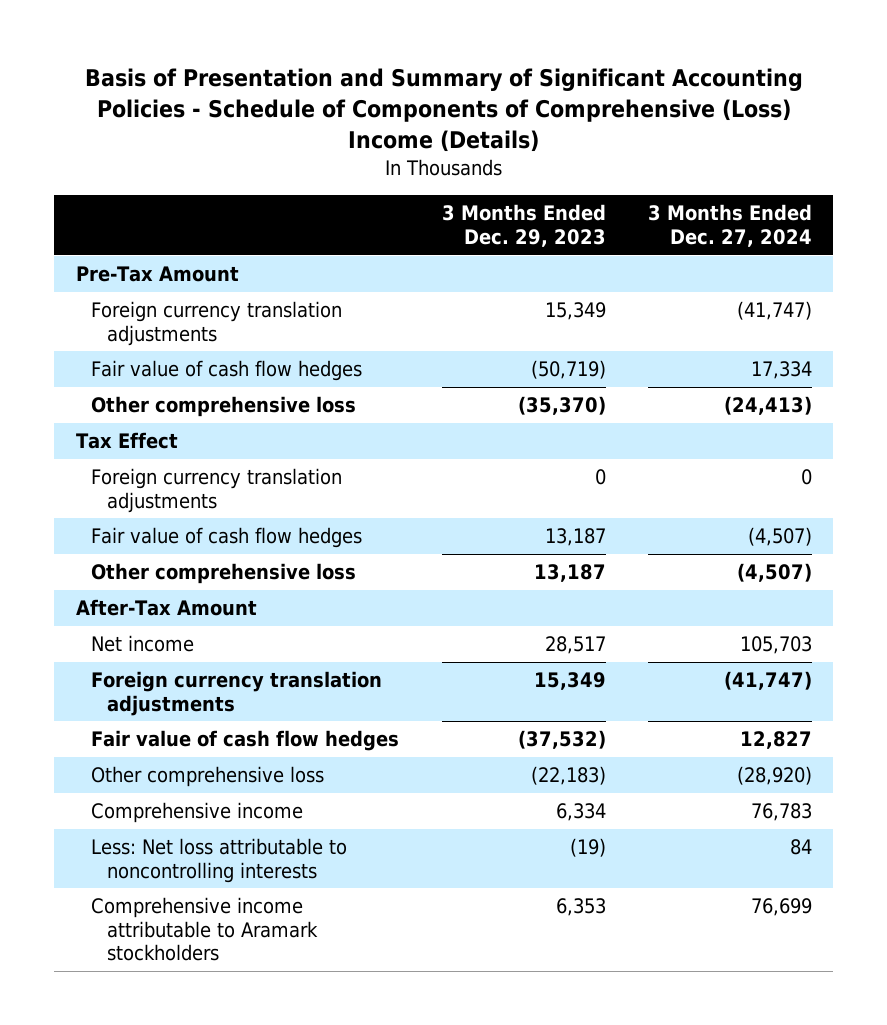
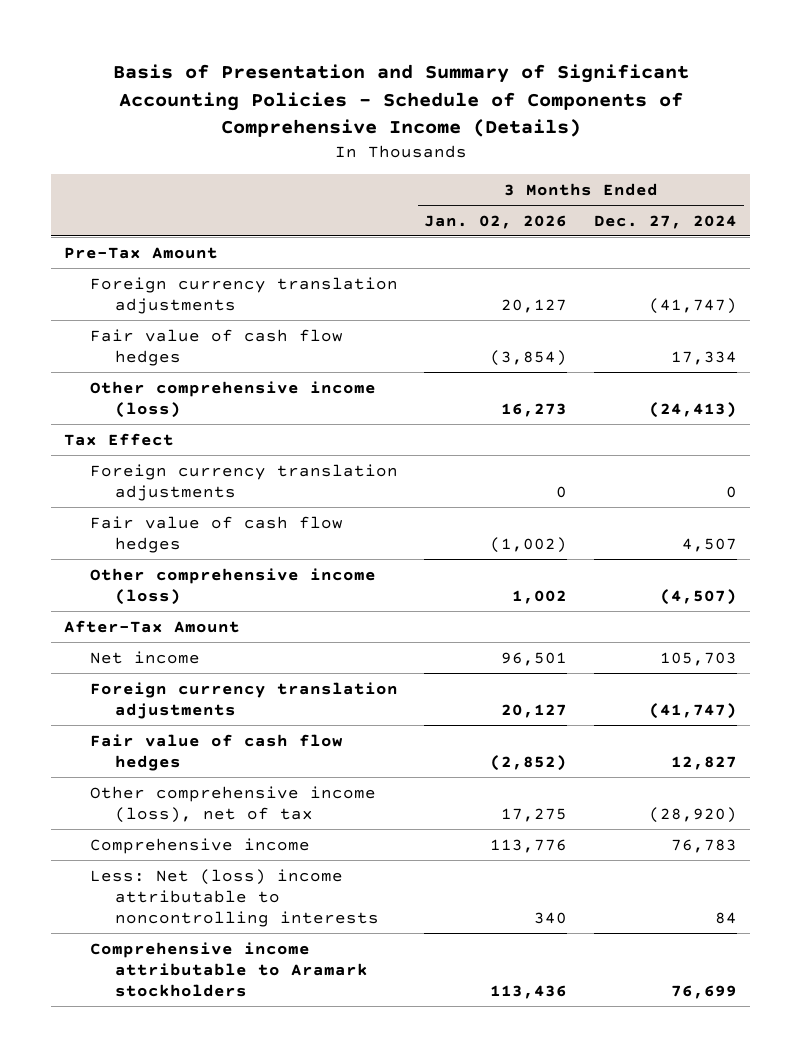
[84,67,803,153] Basis of Presentation and Summary of Significant Accounting Policies - Schedule of Components of Comprehensive (Loss) Income (Details) -> [112,64,689,137] Basis of Presentation and Summary of Significant Accounting Policies - Schedule of Components of Comprehensive Income (Details)
[441,204,606,248] 3 Months Ended Dec. 29, 2023 -> none
none -> [424,214,568,229] Jan. 02, 2026
[91,396,357,418] Other comprehensive loss -> [89,380,376,418] Other comprehensive income (loss)
[747,527,812,547] (4,507) -> [682,537,738,552] 4,507
[91,563,357,585] Other comprehensive loss -> [89,567,376,605] Other comprehensive income (loss)
[91,766,325,788] Other comprehensive loss -> [89,785,376,823] Other comprehensive income (loss), net of tax
[91,838,348,883] Less: Net loss attributable to noncontrolling interests -> [89,868,380,928] Less: Net (loss) income attributable to noncontrolling interests

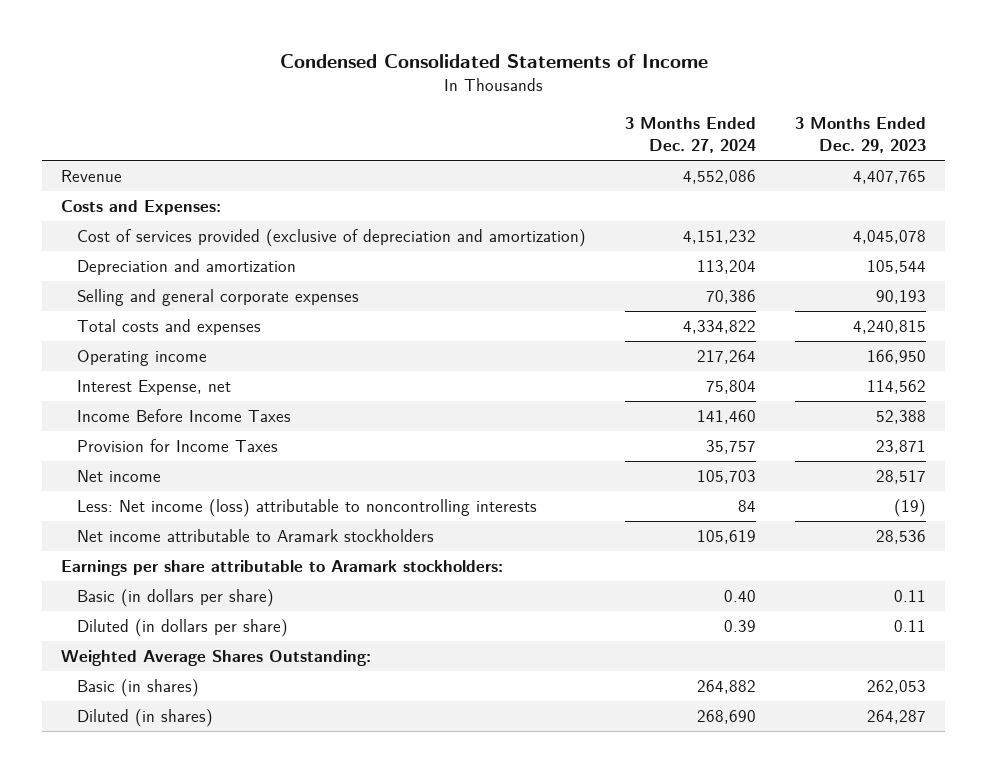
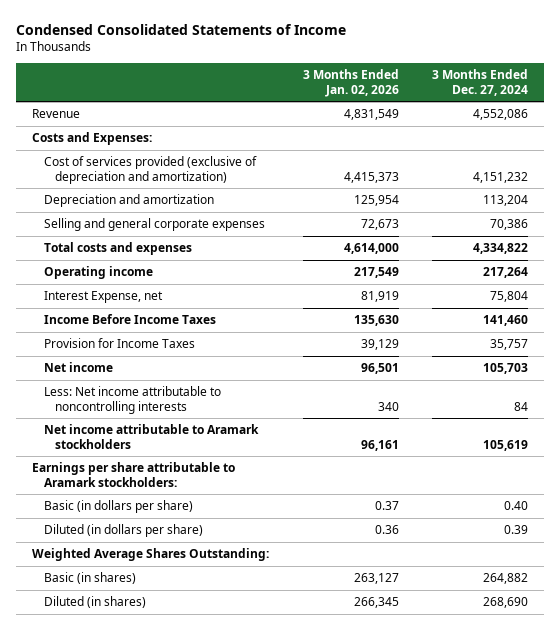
[794,117,926,154] 3 Months Ended Dec. 29, 2023 -> none
none -> [302,69,399,97] 3 Months Ended Jan. 02, 2026
[76,498,537,517] Less: Net income (loss) attributable to noncontrolling interests -> [43,386,221,414] Less: Net income attributable to noncontrolling interests

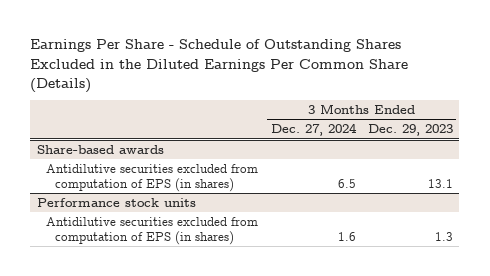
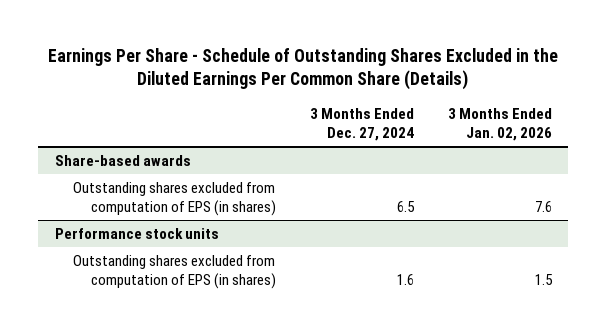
[368,124,454,137] Dec. 29, 2023 -> none
none -> [447,108,552,141] 3 Months Ended Jan. 02, 2026
[45,163,258,192] Antidilutive securities excluded from computation of EPS (in shares) -> [73,182,276,216] Outstanding shares excluded from computation of EPS (in shares)
[45,216,258,245] Antidilutive securities excluded from computation of EPS (in shares) -> [73,255,276,289] Outstanding shares excluded from computation of EPS (in shares)

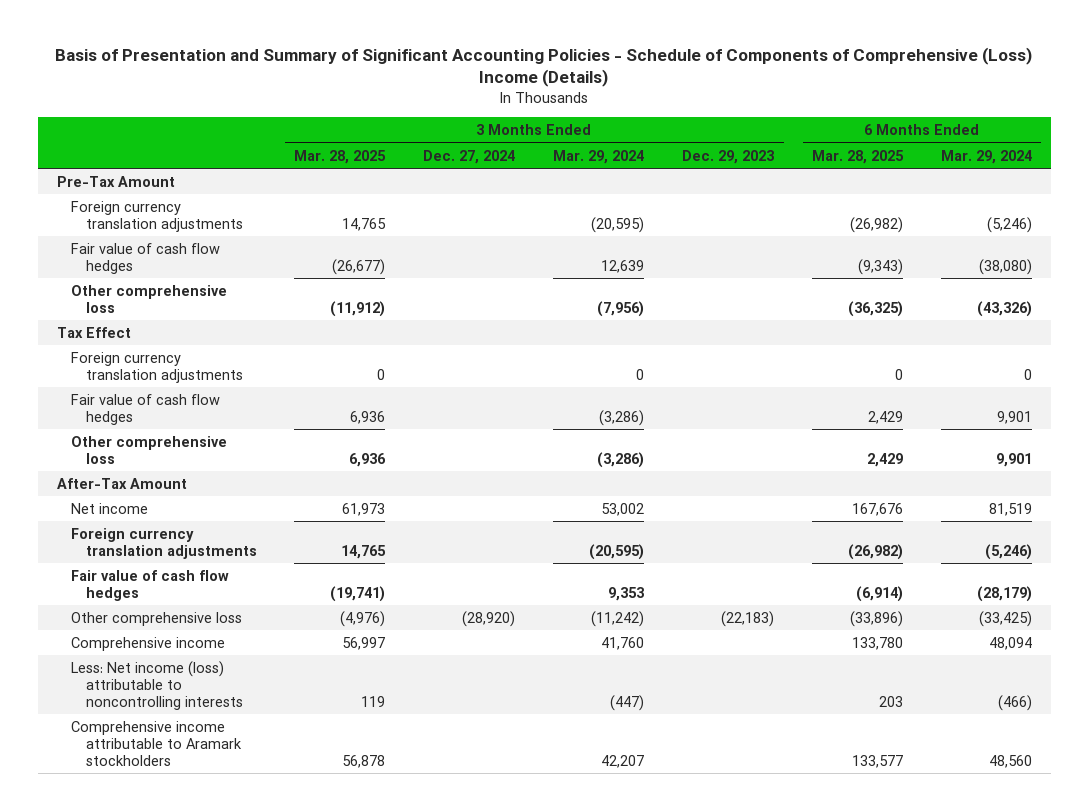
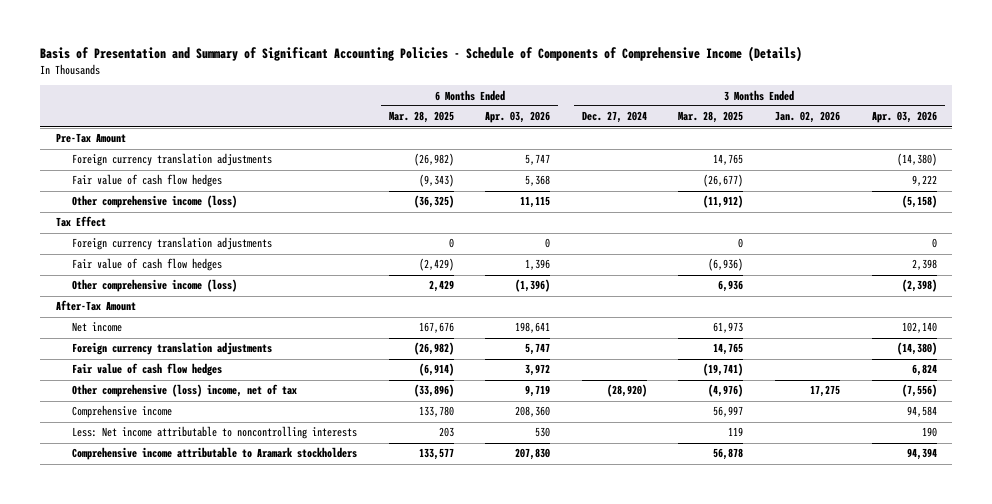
[55,46,1033,88] Basis of Presentation and Summary of Significant Accounting Policies - Schedule of Components of Comprehensive (Loss) Income (Details) -> [39,45,802,62] Basis of Presentation and Summary of Significant Accounting Policies - Schedule of Components of Comprehensive Income (Details)
[553,149,645,164] Mar. 29, 2024 -> none
[682,149,775,164] Dec. 29, 2023 -> none
[940,149,1032,164] Mar. 29, 2024 -> none
none -> [485,111,551,124] Apr. 03, 2026
none -> [775,111,841,124] Jan. 02, 2026
none -> [871,111,937,124] Apr. 03, 2026
[71,284,228,313] Other comprehensive loss -> [72,195,238,209] Other comprehensive income (loss)
[350,410,386,424] 6,936 -> [708,258,744,272] (6,936)
[867,410,903,424] 2,429 -> [418,258,454,272] (2,429)
[71,435,228,464] Other comprehensive loss -> [72,279,238,293] Other comprehensive income (loss)
[71,611,243,626] Other comprehensive loss -> [72,384,298,398] Other comprehensive (loss) income, net of tax
[71,660,243,710] Less: Net income (loss) attributable to noncontrolling interests -> [72,426,358,440] Less: Net income attributable to noncontrolling interests

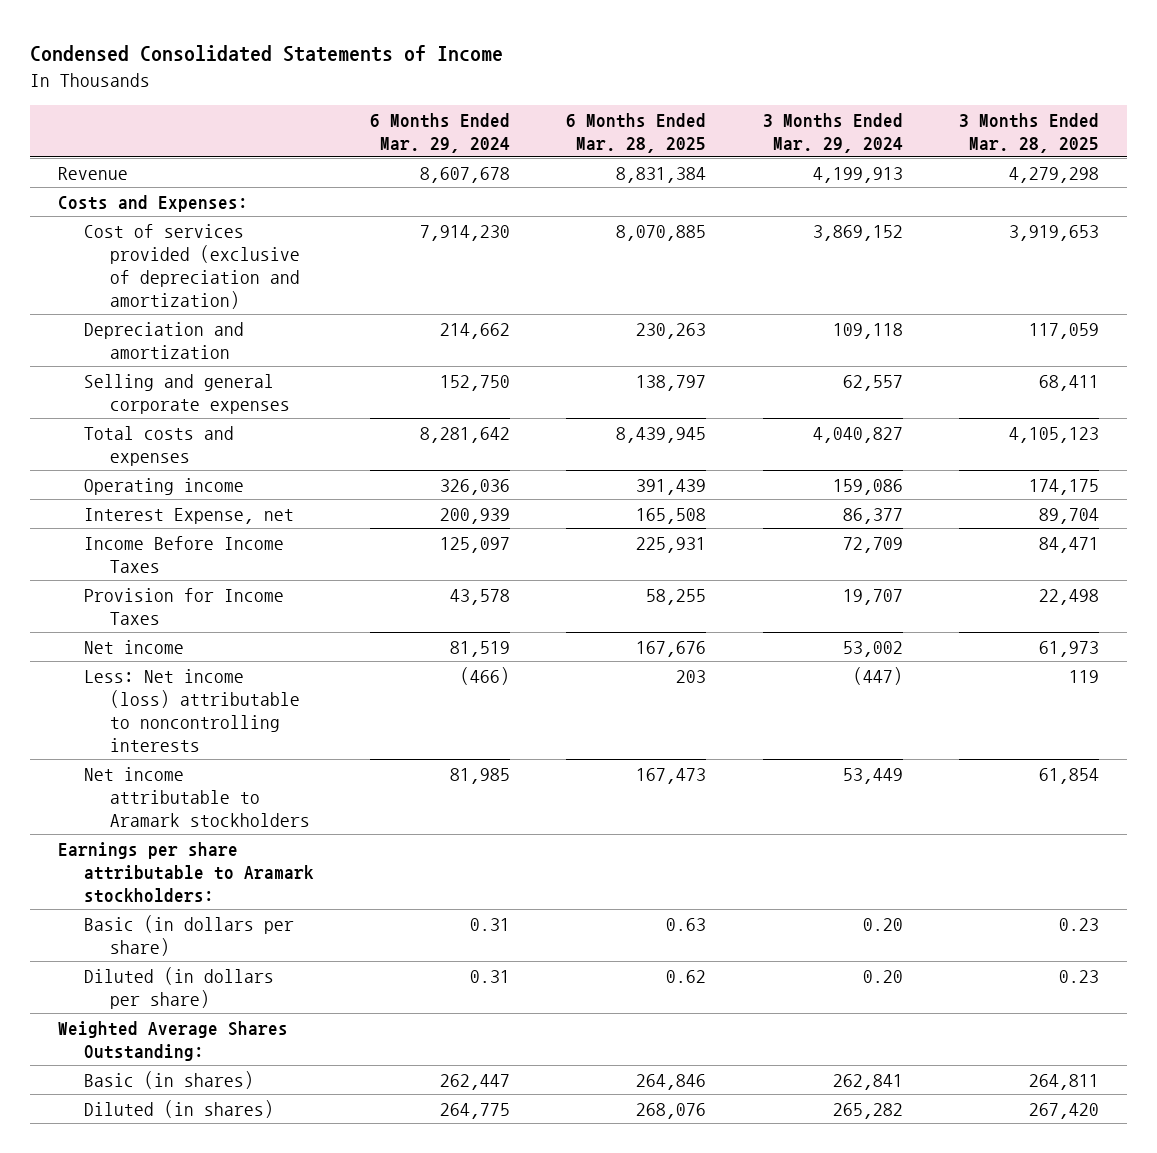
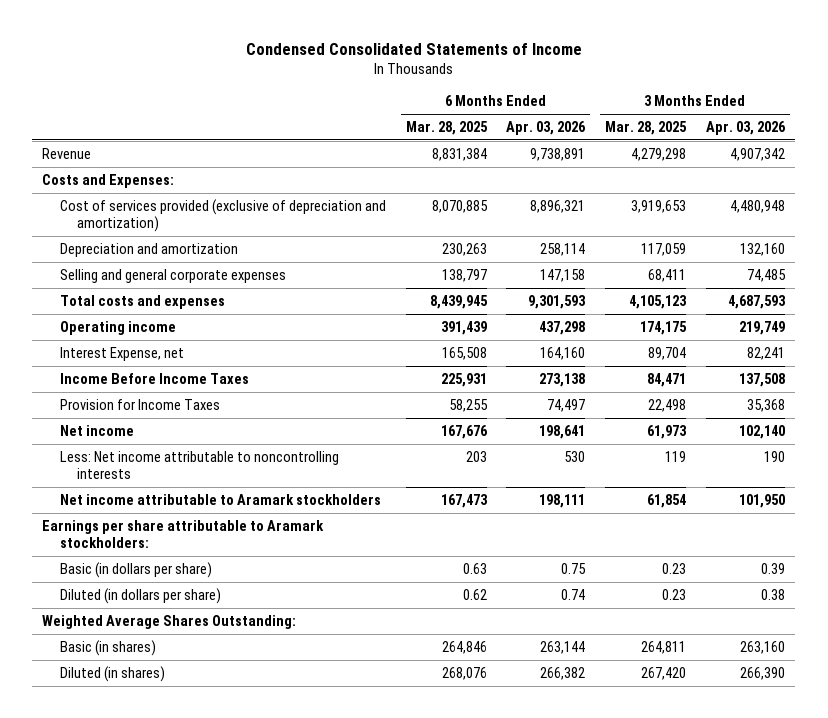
[370,112,511,153] 6 Months Ended Mar. 29, 2024 -> none
[762,112,903,153] 3 Months Ended Mar. 29, 2024 -> none
none -> [506,121,587,136] Apr. 03, 2026
none -> [706,121,787,136] Apr. 03, 2026
[84,668,301,753] Less: Net income (loss) attributable to noncontrolling interests -> [59,450,339,480] Less: Net income attributable to noncontrolling interests

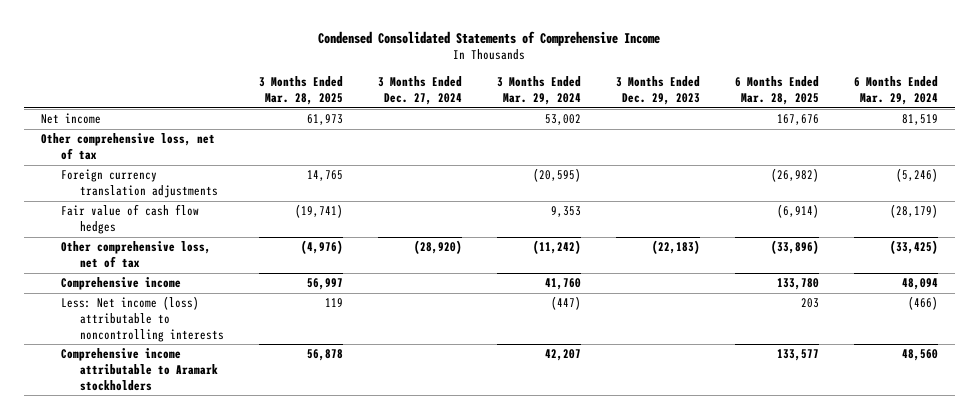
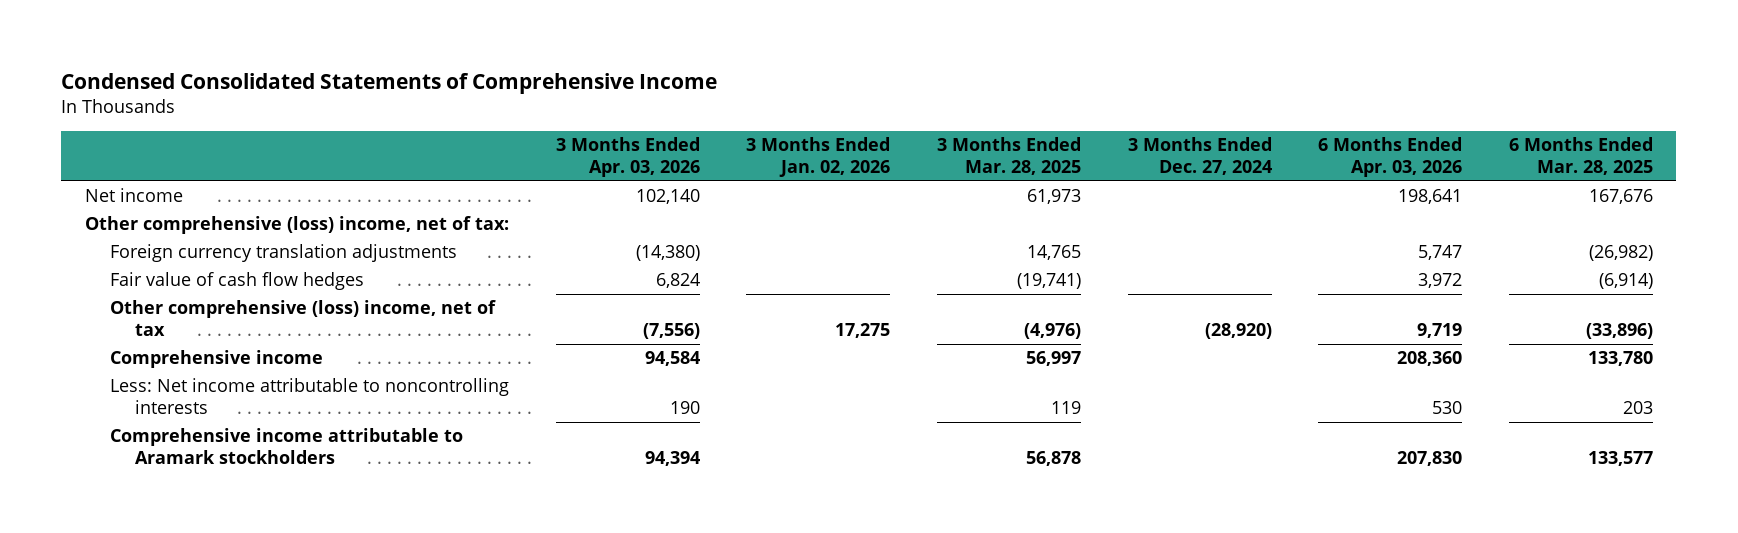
[496,76,581,105] 3 Months Ended Mar. 29, 2024 -> none
[615,76,700,105] 3 Months Ended Dec. 29, 2023 -> none
[853,76,938,105] 6 Months Ended Mar. 29, 2024 -> none
none -> [555,137,700,178] 3 Months Ended Apr. 03, 2026
none -> [746,137,891,178] 3 Months Ended Jan. 02, 2026
none -> [1318,137,1463,178] 6 Months Ended Apr. 03, 2026
[40,133,215,161] Other comprehensive loss, net of tax -> [84,216,509,235] Other comprehensive (loss) income, net of tax:
[60,241,211,269] Other comprehensive loss, net of tax -> [109,300,496,337] Other comprehensive (loss) income, net of tax
[60,296,225,342] Less: Net income (loss) attributable to noncontrolling interests -> [109,378,509,415] Less: Net income attributable to noncontrolling interests

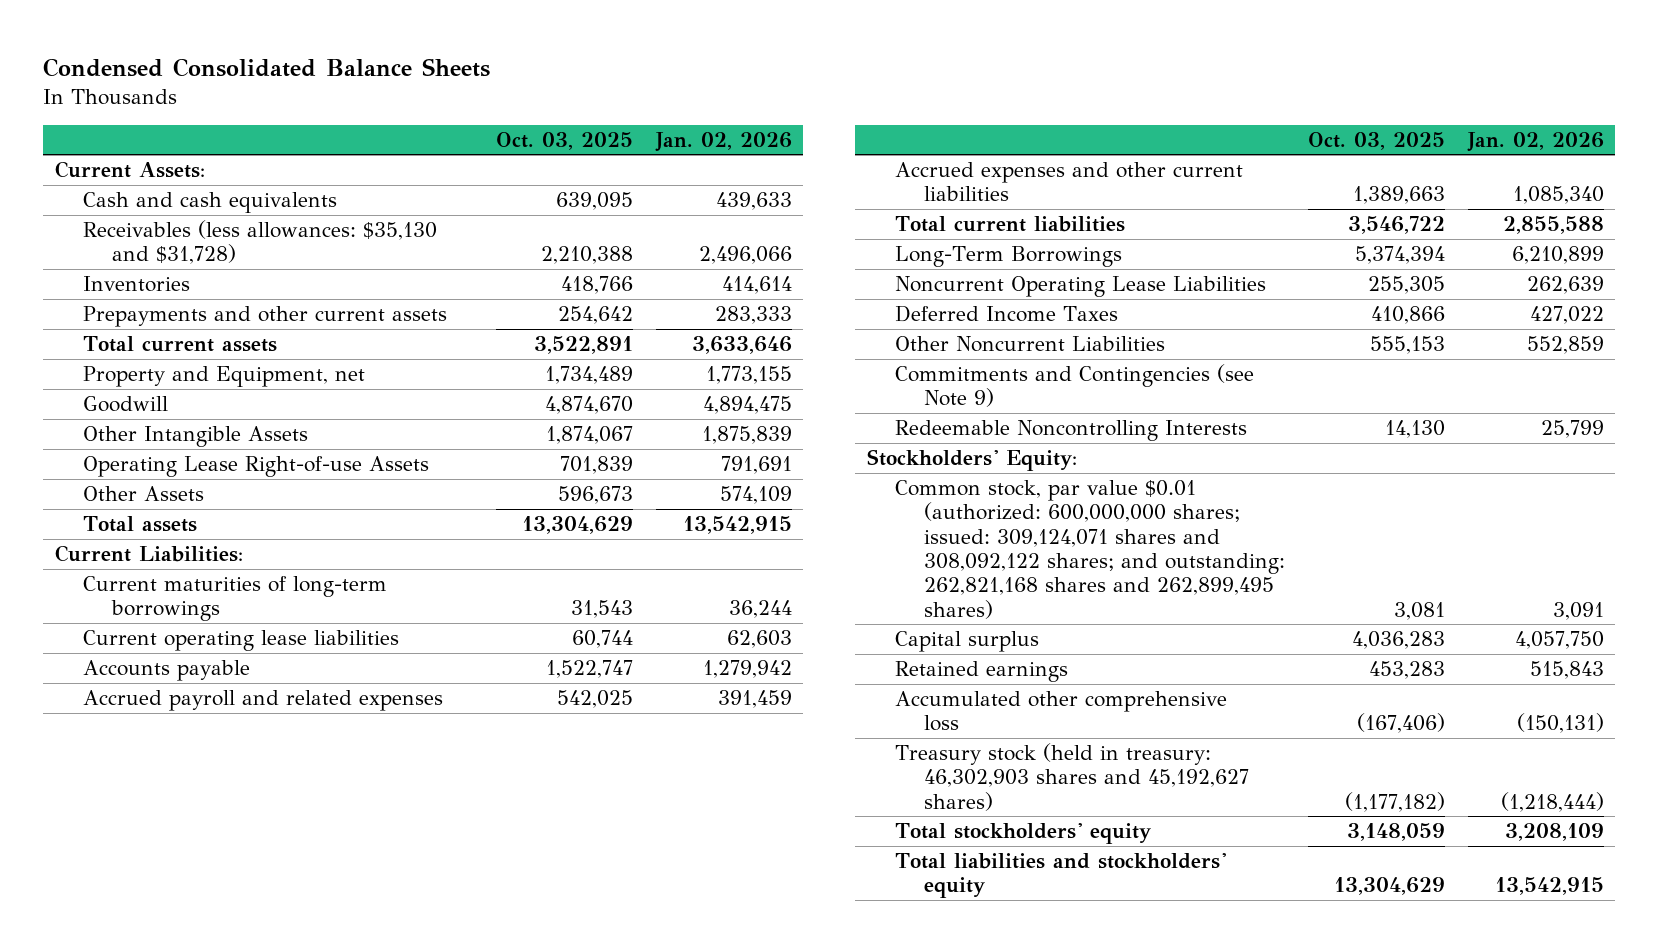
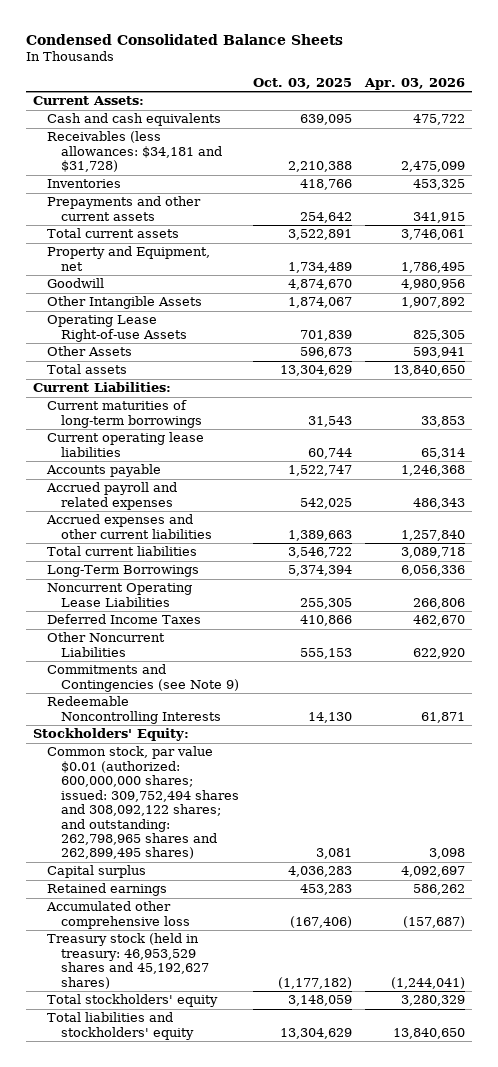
[654,131,792,152] Jan. 02, 2026 -> none
none -> [364,78,466,91] Apr. 03, 2026
[83,220,438,265] Receivables (less allowances: $35,130 and $31,728) -> [46,131,223,173] Receivables (less allowances: $34,181 and $31,728)
[895,480,1286,619] Common stock, par value $0.01 (authorized: 600,000,000 shares; issued: 309,124,071 shares and 308,092,122 shares; and outstanding: 262,821,168 shares and 262,899,495 shares) -> [46,746,240,860] Common stock, par value $0.01 (authorized: 600,000,000 shares; issued: 309,752,494 shares and 308,092,122 shares; and outstanding: 262,798,965 shares and 262,899,495 shares)
[895,743,1250,811] Treasury stock (held in treasury: 46,302,903 shares and 45,192,627 shares) -> [46,933,210,989] Treasury stock (held in treasury: 46,953,529 shares and 45,192,627 shares)

